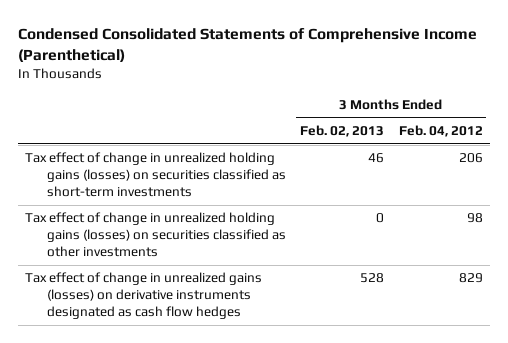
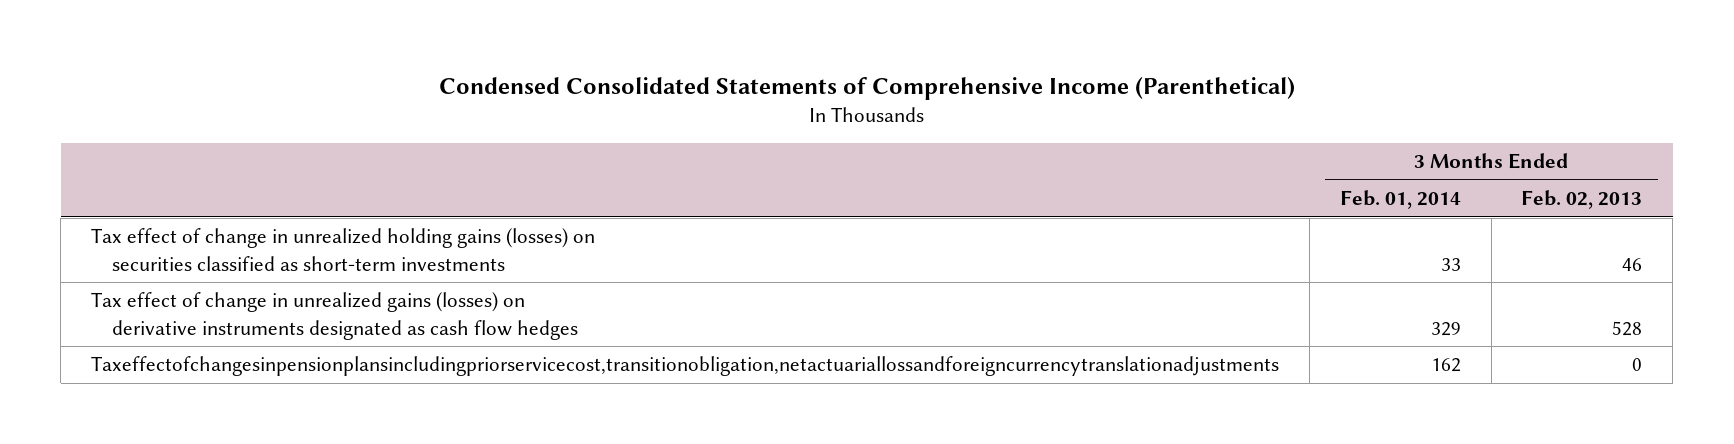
[398,124,483,137] Feb. 04, 2012 -> none
none -> [1339,190,1461,210] Feb. 01, 2014
[25,212,286,258] Tax effect of change in unrealized holding gains (losses) on securities classified as other investments -> none
none -> [91,356,1280,377] Taxeffectofchangesinpensionplansincludingpriorservicecost,transitionobligation,netactuariallossandforeigncurrencytranslationadjustments

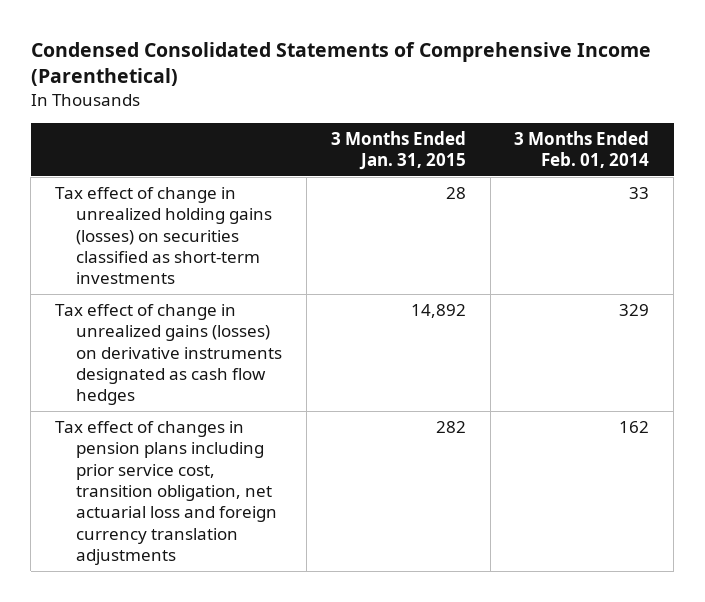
[1521,190,1643,210] Feb. 02, 2013 -> none
none -> [330,130,466,171] 3 Months Ended Jan. 31, 2015
[91,356,1280,377] Taxeffectofchangesinpensionplansincludingpriorservicecost,transitionobligation,netactuariallossandforeigncurrencytranslationadjustments -> [55,420,278,566] Tax effect of changes in pension plans including prior service cost, transition obligation, net actuarial loss and foreign currency translation adjustments

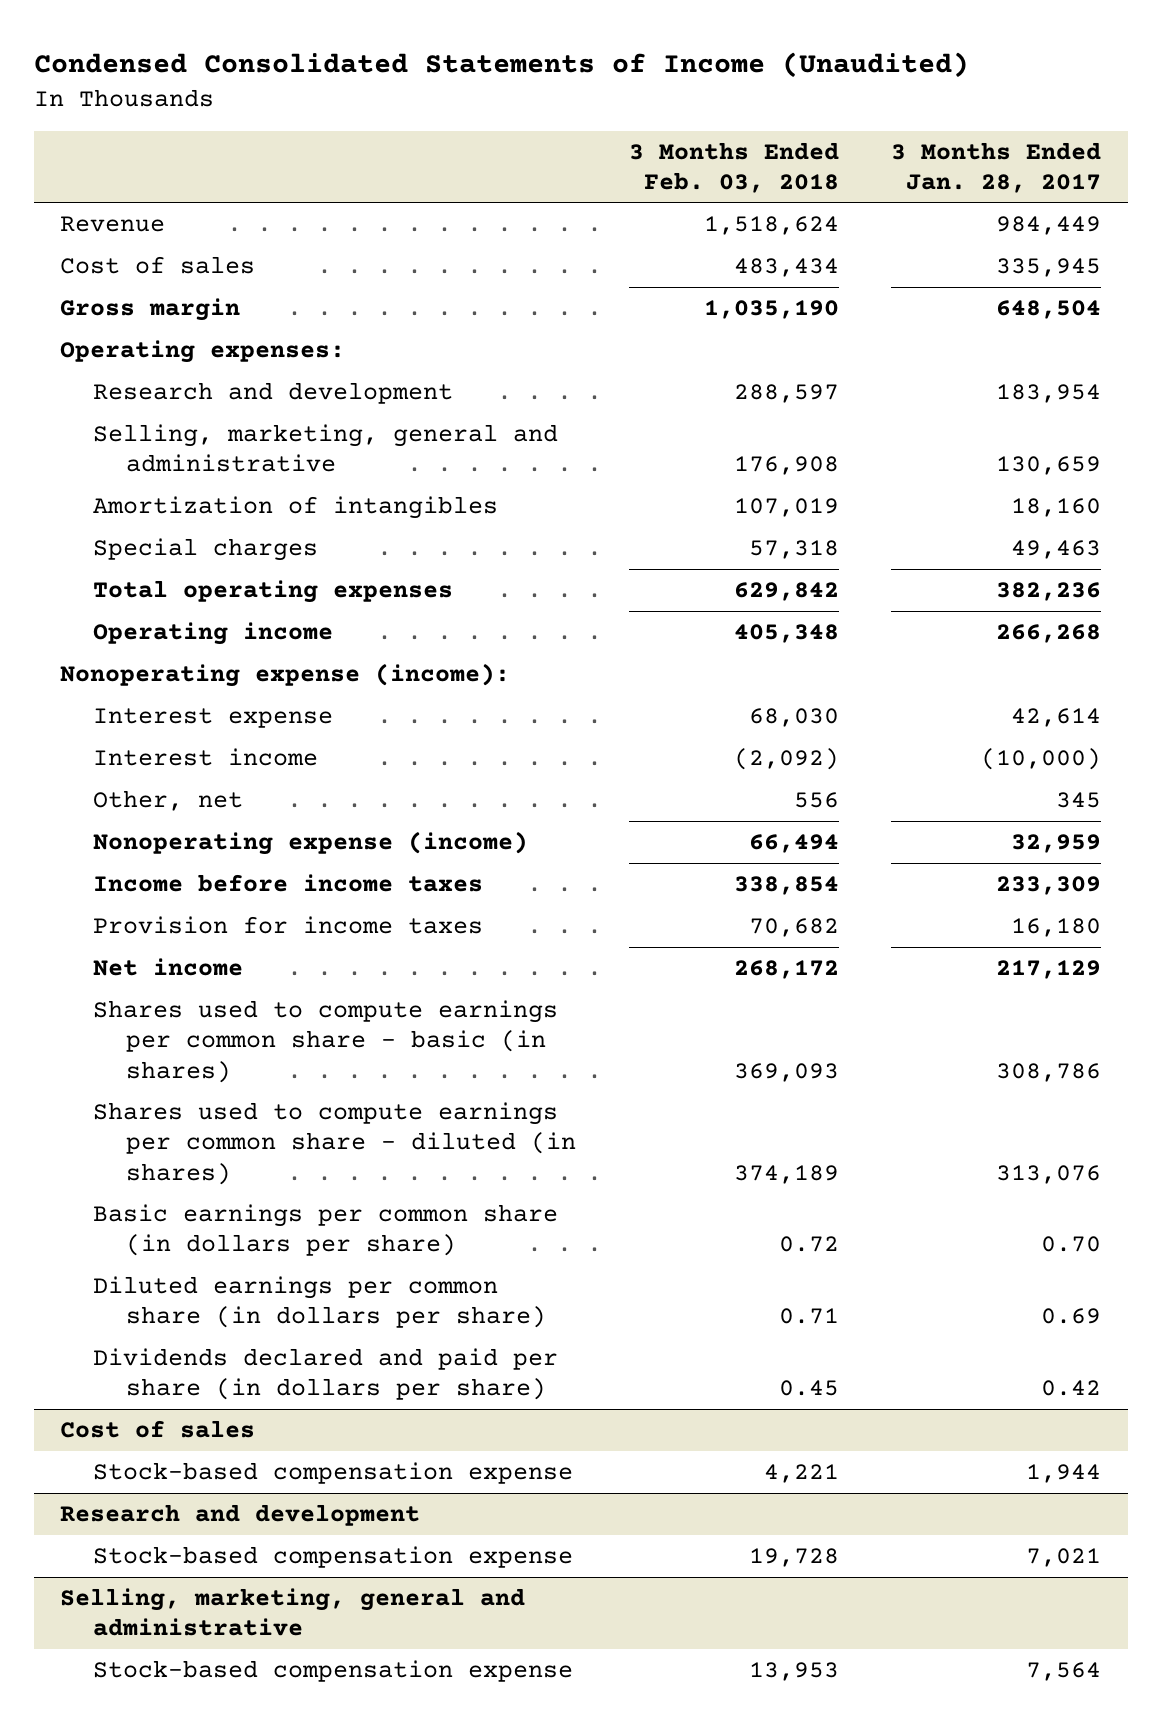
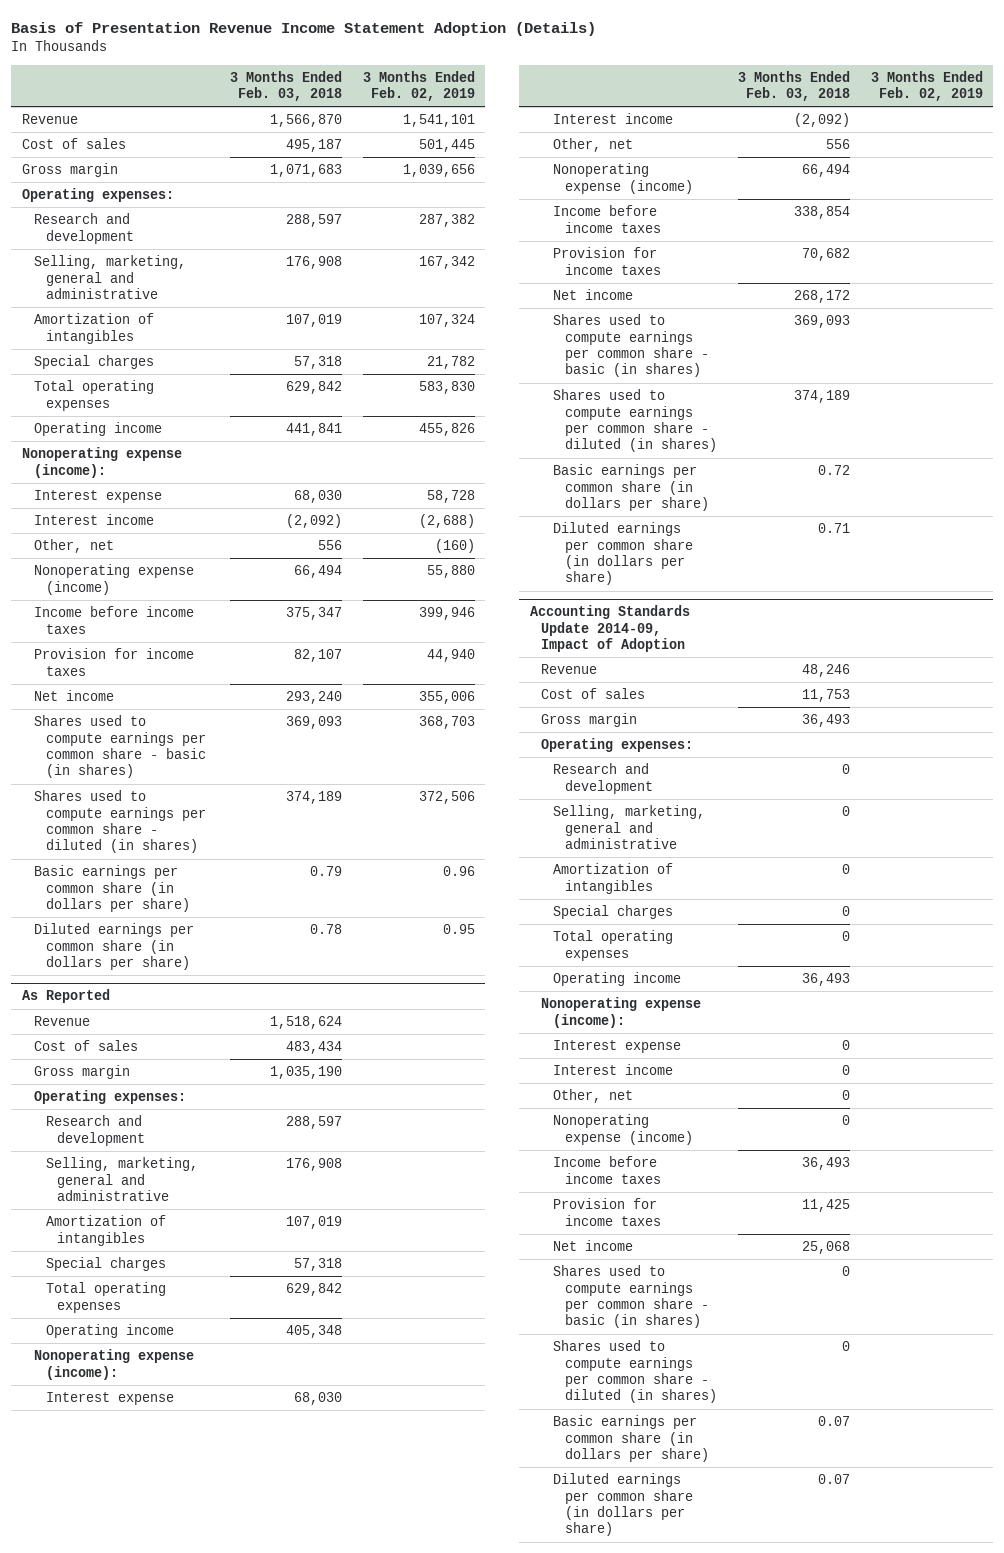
[33,52,969,79] Condensed Consolidated Statements of Income (Unaudited) -> [11,21,597,36] Basis of Presentation Revenue Income Statement Adoption (Details)
[891,141,1102,193] 3 Months Ended Jan. 28, 2017 -> none
none -> [362,70,475,102] 3 Months Ended Feb. 02, 2019
none -> [21,114,78,125] Revenue
none -> [21,138,126,150] Cost of sales
none -> [21,163,118,178] Gross margin
none -> [21,188,174,203] Operating expenses:
none -> [33,213,134,244] Research and development
none -> [33,255,186,300] Selling, marketing, general and administrative
none -> [33,313,154,344] Amortization of intangibles
none -> [33,355,154,370] Special charges
none -> [33,380,154,411] Total operating expenses
none -> [33,422,162,437] Operating income
none -> [21,447,182,478] Nonoperating expense (income):
none -> [33,490,162,504] Interest expense
none -> [33,514,154,526] Interest income
none -> [33,539,114,554] Other, net
none -> [33,564,194,595] Nonoperating expense (income)
none -> [33,606,194,634] Income before income taxes
none -> [33,648,194,676] Provision for income taxes
none -> [33,690,114,702] Net income
none -> [33,715,206,779] Shares used to compute earnings per common share - basic (in shares)
none -> [33,790,206,854] Shares used to compute earnings per common share - diluted (in shares)
none -> [33,865,190,913] Basic earnings per common share (in dollars per share)
none -> [33,923,194,971] Diluted earnings per common share (in dollars per share)
none -> [21,989,110,1004] As Reported
[93,1348,559,1401] Dividends declared and paid per share (in dollars per share) -> none
[60,1420,256,1439] Cost of sales -> none
[93,1462,574,1485] Stock-based compensation expense -> none
[60,1504,421,1527] Research and development -> none
[93,1546,574,1569] Stock-based compensation expense -> none
[60,1588,526,1637] Selling, marketing, general and administrative -> none
[93,1660,574,1683] Stock-based compensation expense -> none
none -> [529,605,690,653] Accounting Standards Update 2014-09, Impact of Adoption
none -> [541,664,598,675] Revenue
none -> [541,688,646,700] Cost of sales
none -> [541,713,638,728] Gross margin
none -> [541,738,694,753] Operating expenses:
none -> [553,763,654,794] Research and development
none -> [553,805,706,850] Selling, marketing, general and administrative
none -> [553,863,674,894] Amortization of intangibles
none -> [553,905,674,920] Special charges
none -> [553,930,674,961] Total operating expenses
none -> [553,972,682,987] Operating income
none -> [541,997,702,1028] Nonoperating expense (income):
none -> [553,1040,682,1054] Interest expense
none -> [553,1064,674,1076] Interest income
none -> [553,1089,634,1104] Other, net
none -> [553,1114,694,1145] Nonoperating expense (income)
none -> [553,1156,662,1184] Income before income taxes
none -> [553,1198,662,1226] Provision for income taxes
none -> [553,1240,634,1252] Net income
none -> [553,1265,710,1329] Shares used to compute earnings per common share - basic (in shares)
none -> [553,1340,718,1404] Shares used to compute earnings per common share - diluted (in shares)
none -> [553,1415,710,1463] Basic earnings per common share (in dollars per share)
none -> [553,1473,694,1537] Diluted earnings per common share (in dollars per share)

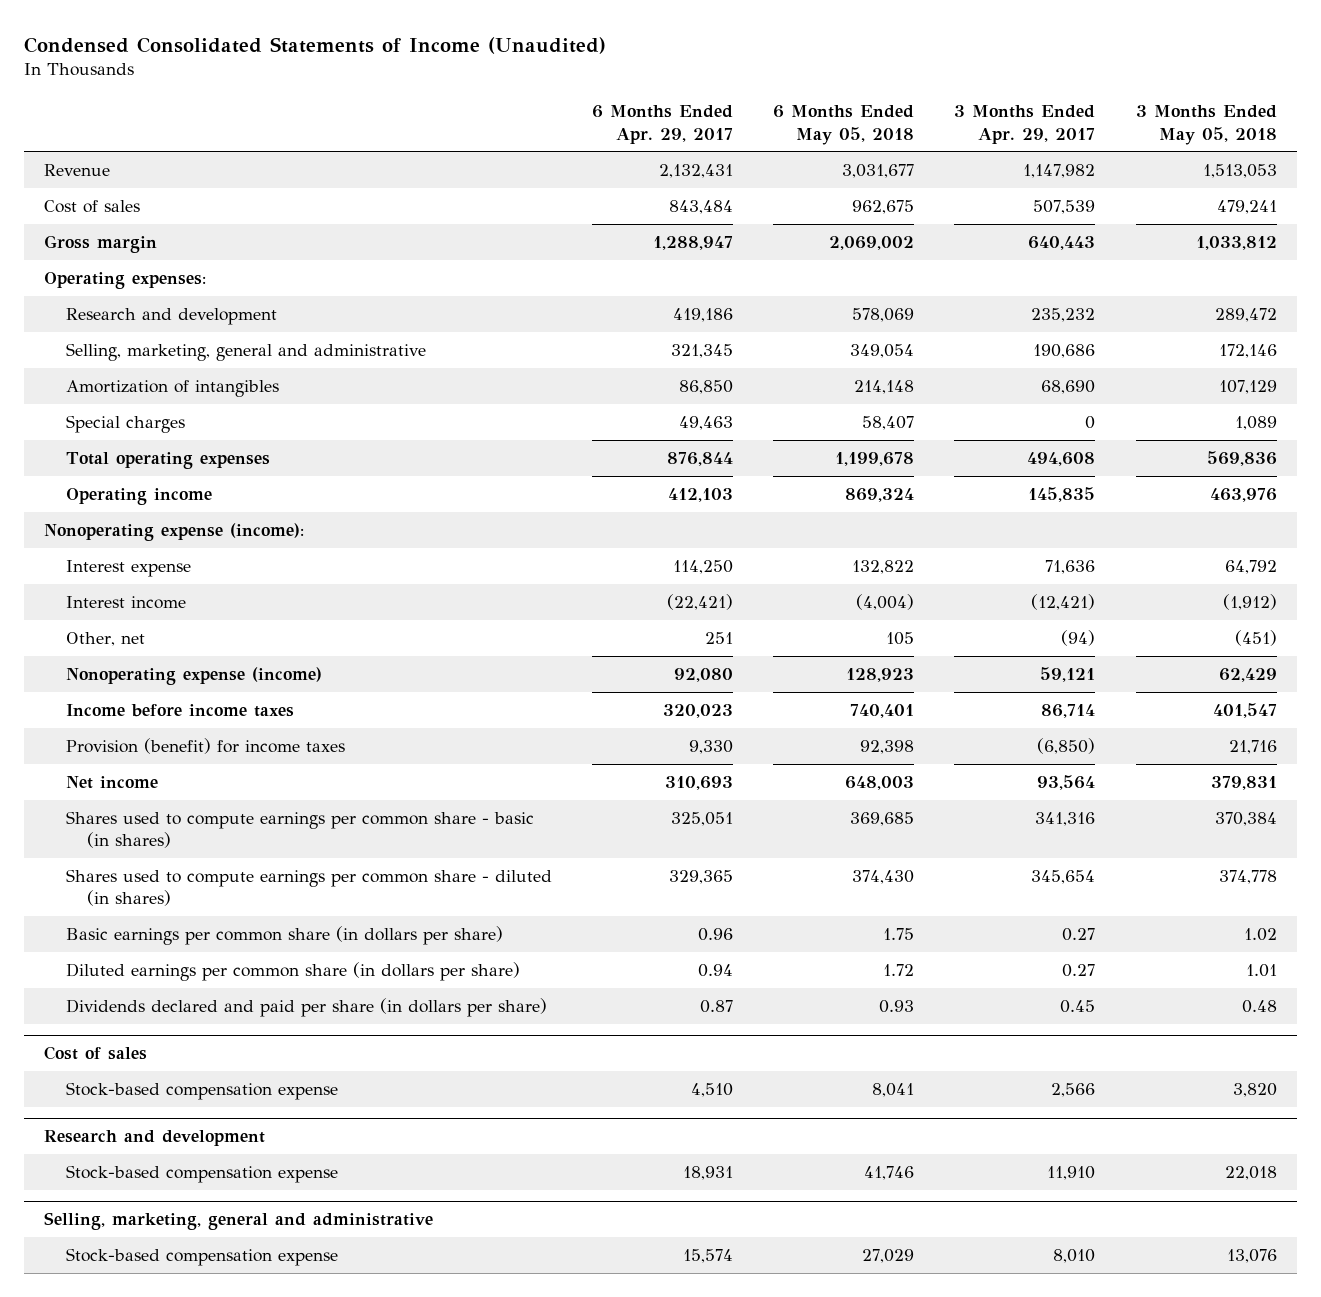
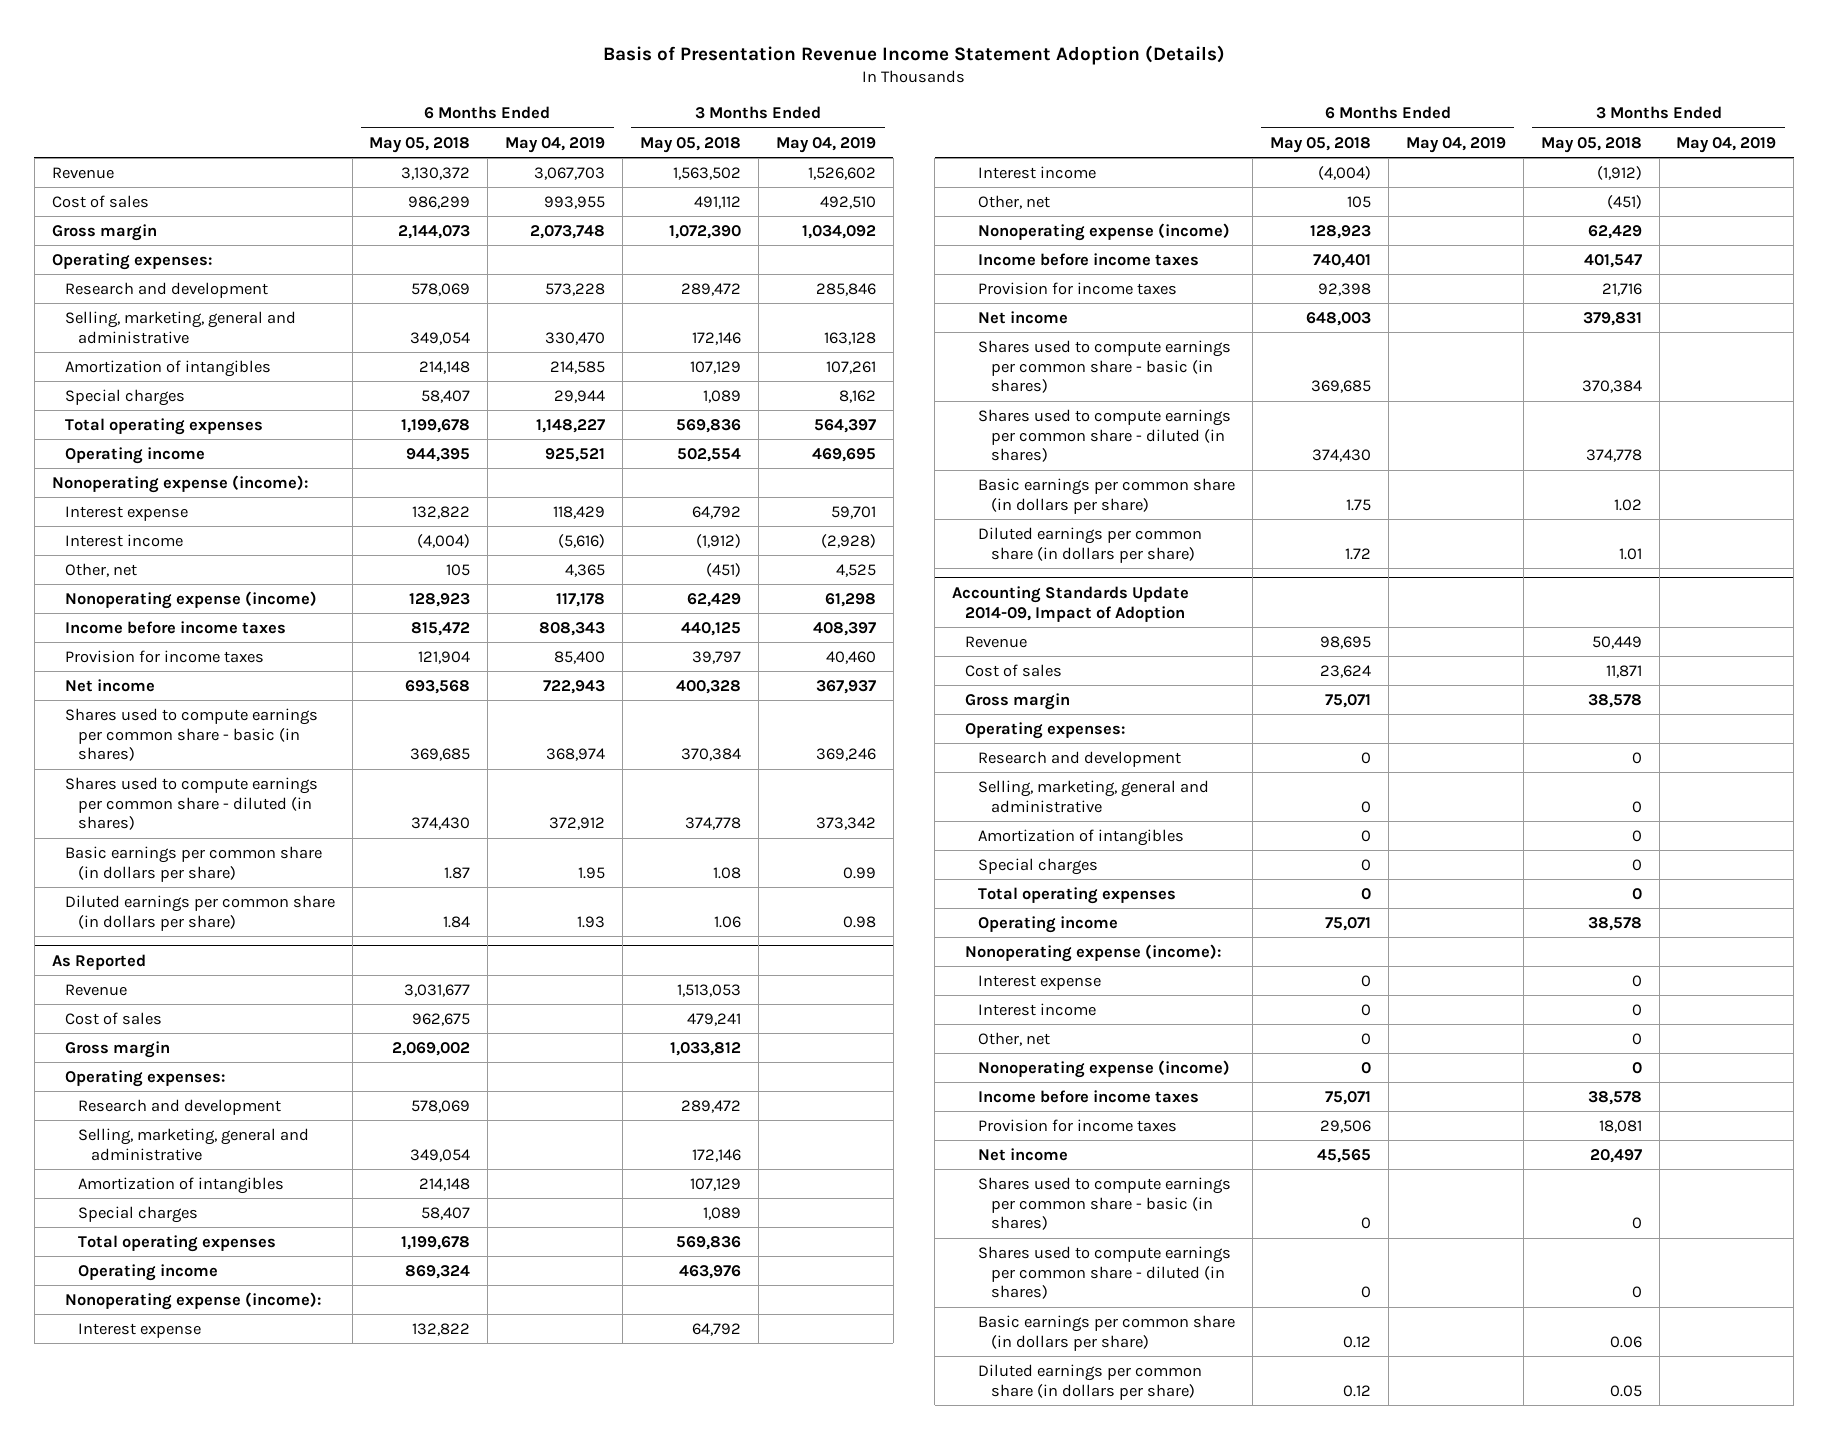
[24,36,607,54] Condensed Consolidated Statements of Income (Unaudited) -> [602,44,1225,65] Basis of Presentation Revenue Income Statement Adoption (Details)
[591,105,733,144] 6 Months Ended Apr. 29, 2017 -> none
[954,105,1096,144] 3 Months Ended Apr. 29, 2017 -> none
none -> [505,136,606,153] May 04, 2019
none -> [775,136,876,153] May 04, 2019
none -> [51,166,114,179] Revenue
none -> [51,194,149,208] Cost of sales
none -> [51,223,157,241] Gross margin
none -> [51,252,212,270] Operating expenses:
none -> [64,281,268,298] Research and development
none -> [64,310,296,344] Selling, marketing, general and administrative
none -> [64,359,271,377] Amortization of intangibles
none -> [64,388,185,406] Special charges
none -> [64,417,263,435] Total operating expenses
none -> [64,446,205,464] Operating income
none -> [51,474,308,493] Nonoperating expense (income):
none -> [64,505,188,521] Interest expense
none -> [64,533,183,547] Interest income
none -> [64,562,137,577] Other, net
none -> [64,590,317,609] Nonoperating expense (income)
none -> [64,620,286,634] Income before income taxes
none -> [64,649,264,663] Provision for income taxes
none -> [64,678,155,692] Net income
none -> [64,707,318,762] Shares used to compute earnings per common share - basic (in shares)
none -> [64,776,318,831] Shares used to compute earnings per common share - diluted (in shares)
none -> [64,845,322,882] Basic earnings per common share (in dollars per share)
none -> [64,894,335,931] Diluted earnings per common share (in dollars per share)
none -> [51,953,146,970] As Reported
[65,737,345,754] Provision (benefit) for income taxes -> [978,281,1178,295] Provision for income taxes
[65,997,547,1017] Dividends declared and paid per share (in dollars per share) -> none
[44,1046,148,1061] Cost of sales -> none
[65,1081,338,1100] Stock-based compensation expense -> none
[44,1130,266,1147] Research and development -> none
[65,1164,338,1183] Stock-based compensation expense -> none
[44,1212,434,1231] Selling, marketing, general and administrative -> none
[65,1247,338,1266] Stock-based compensation expense -> none
none -> [951,585,1189,622] Accounting Standards Update 2014-09, Impact of Adoption
none -> [965,635,1028,648] Revenue
none -> [965,663,1063,677] Cost of sales
none -> [965,692,1071,710] Gross margin
none -> [965,721,1126,739] Operating expenses:
none -> [978,750,1182,767] Research and development
none -> [978,779,1210,813] Selling, marketing, general and administrative
none -> [978,828,1185,846] Amortization of intangibles
none -> [978,857,1099,875] Special charges
none -> [978,886,1177,904] Total operating expenses
none -> [978,915,1119,933] Operating income
none -> [965,943,1222,962] Nonoperating expense (income):
none -> [978,974,1102,990] Interest expense
none -> [978,1002,1097,1016] Interest income
none -> [978,1031,1051,1046] Other, net
none -> [978,1059,1231,1078] Nonoperating expense (income)
none -> [978,1089,1200,1103] Income before income taxes
none -> [978,1118,1178,1132] Provision for income taxes
none -> [978,1147,1069,1161] Net income
none -> [978,1176,1232,1231] Shares used to compute earnings per common share - basic (in shares)
none -> [978,1245,1232,1300] Shares used to compute earnings per common share - diluted (in shares)
none -> [978,1314,1236,1351] Basic earnings per common share (in dollars per share)
none -> [978,1363,1203,1400] Diluted earnings per common share (in dollars per share)

